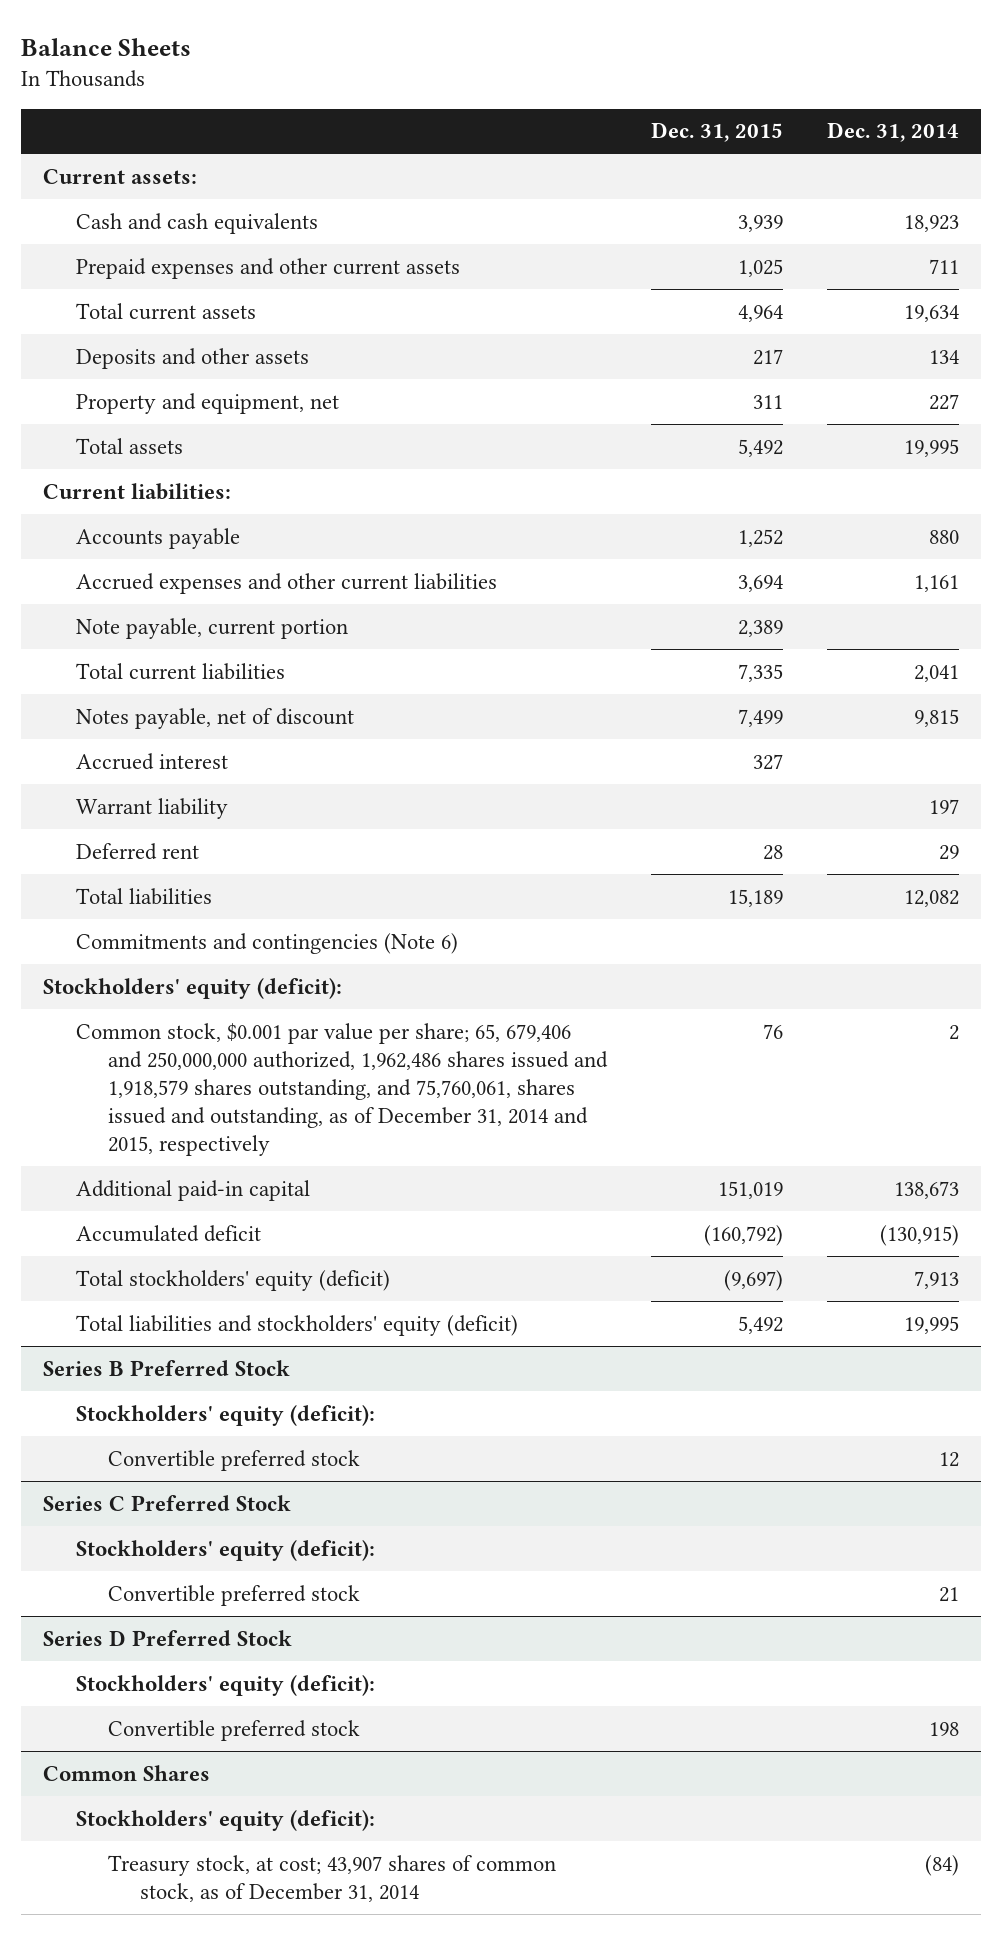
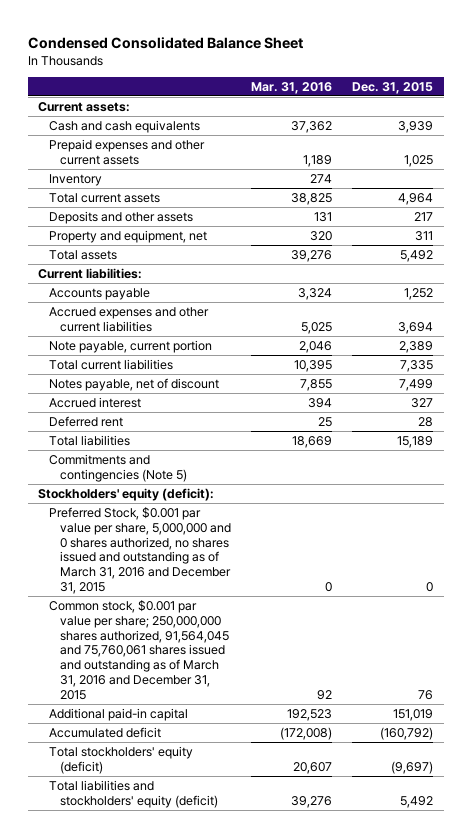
[21,38,192,57] Balance Sheets -> [28,36,304,49] Condensed Consolidated Balance Sheet
[826,122,959,143] Dec. 31, 2014 -> none
none -> [250,81,332,94] Mar. 31, 2016
none -> [48,173,102,186] Inventory
[75,797,228,819] Warrant liability -> none
[75,932,458,954] Commitments and contingencies (Note 6) -> [48,453,187,482] Commitments and contingencies (Note 5)
none -> [48,506,231,595] Preferred Stock, $0.001 par value per share, 5,000,000 and 0 shares authorized, no shares issued and outstanding as of March 31, 2016 and December 31, 2015
[75,1022,608,1156] Common stock, $0.001 par value per share; 65, 679,406 and 250,000,000 authorized, 1,962,486 shares issued and 1,918,579 shares outstanding, and 75,760,061, shares issued and outstanding, as of December 31, 2014 and 2015, respectively -> [48,599,229,701] Common stock, $0.001 par value per share; 250,000,000 shares authorized, 91,564,045 and 75,760,061 shares issued and outstanding as of March 31, 2016 and December 31, 2015
[43,1359,291,1376] Series B Preferred Stock -> none
[75,1404,375,1426] Stockholders' equity (deficit): -> none
[107,1449,360,1471] Convertible preferred stock -> none
[43,1494,292,1511] Series C Preferred Stock -> none
[75,1539,375,1561] Stockholders' equity (deficit): -> none
[107,1584,360,1606] Convertible preferred stock -> none
[43,1629,293,1646] Series D Preferred Stock -> none
[75,1674,375,1696] Stockholders' equity (deficit): -> none
[107,1719,360,1741] Convertible preferred stock -> none
[43,1764,211,1781] Common Shares -> none
[75,1809,375,1831] Stockholders' equity (deficit): -> none
[107,1854,556,1902] Treasury stock, at cost; 43,907 shares of common stock, as of December 31, 2014 -> none

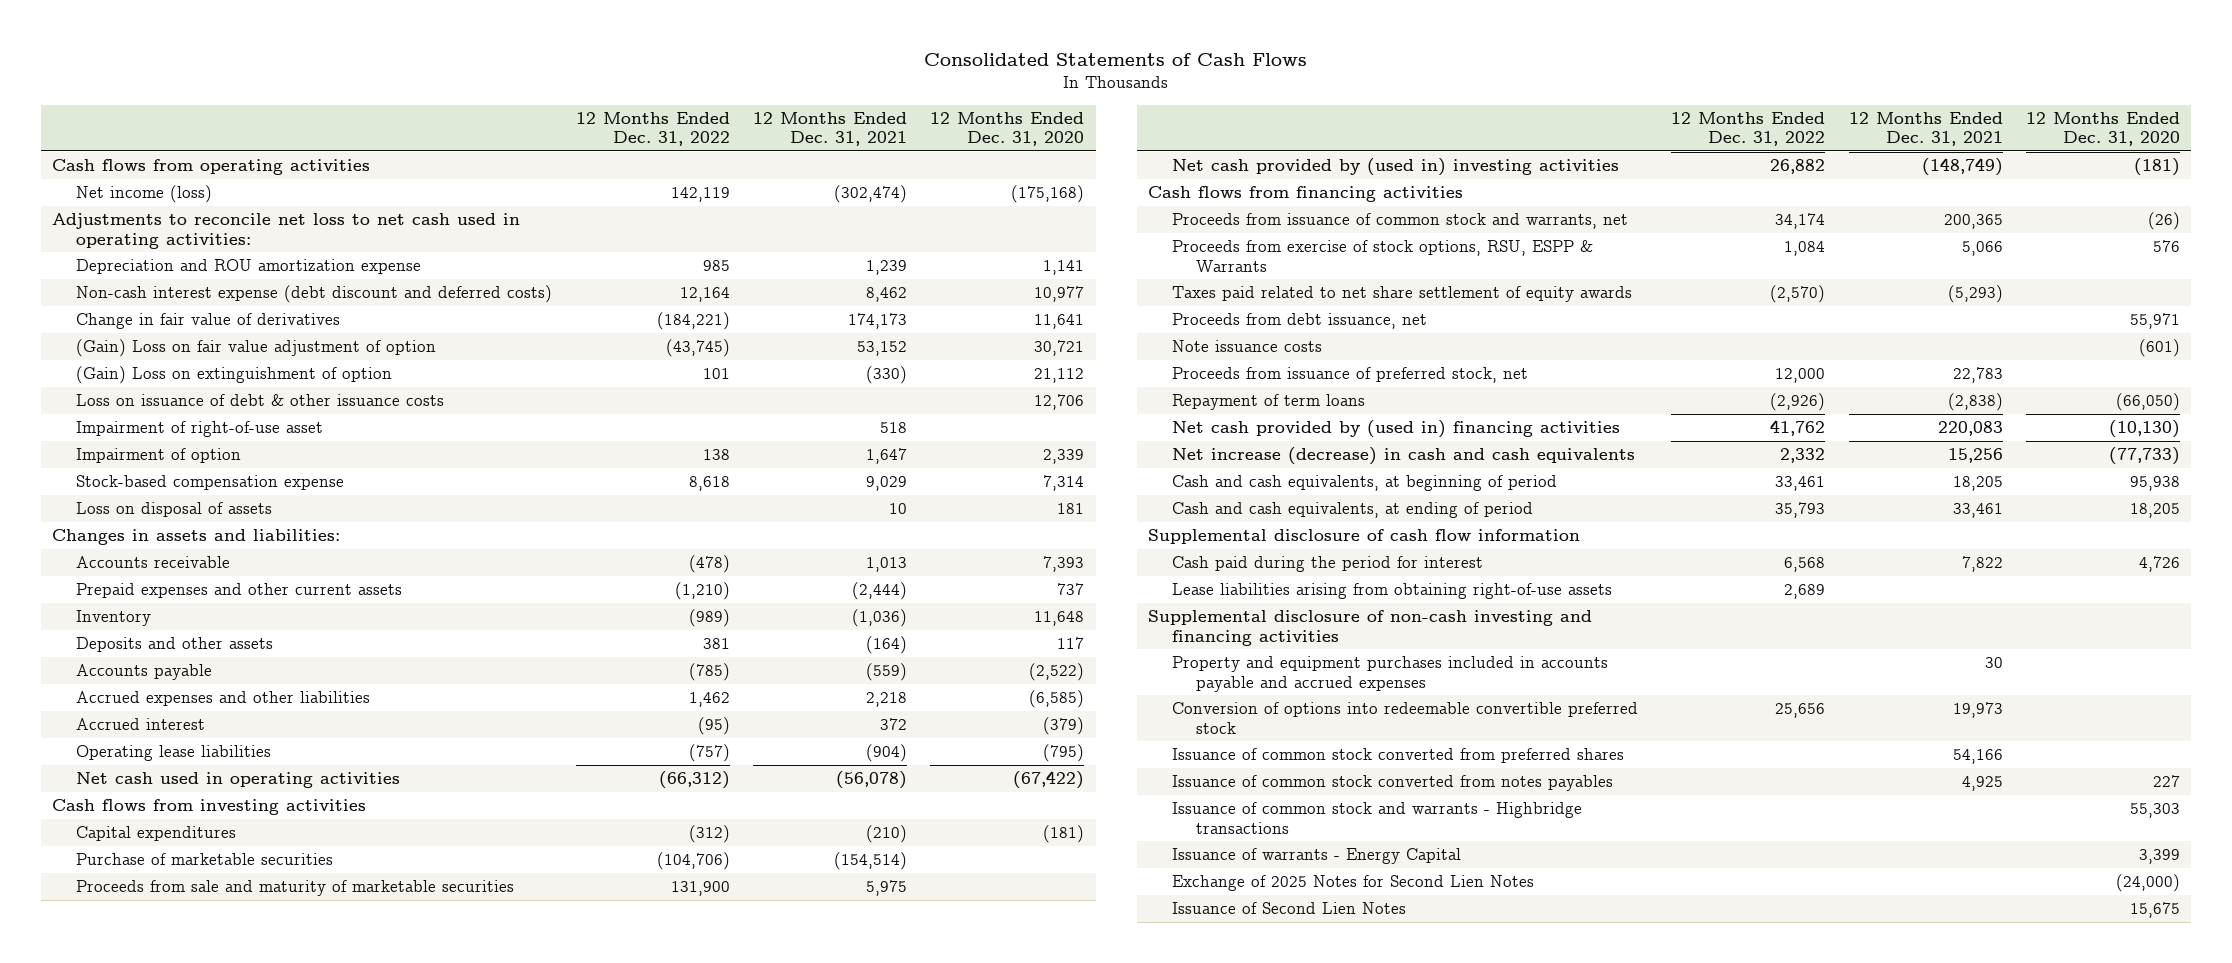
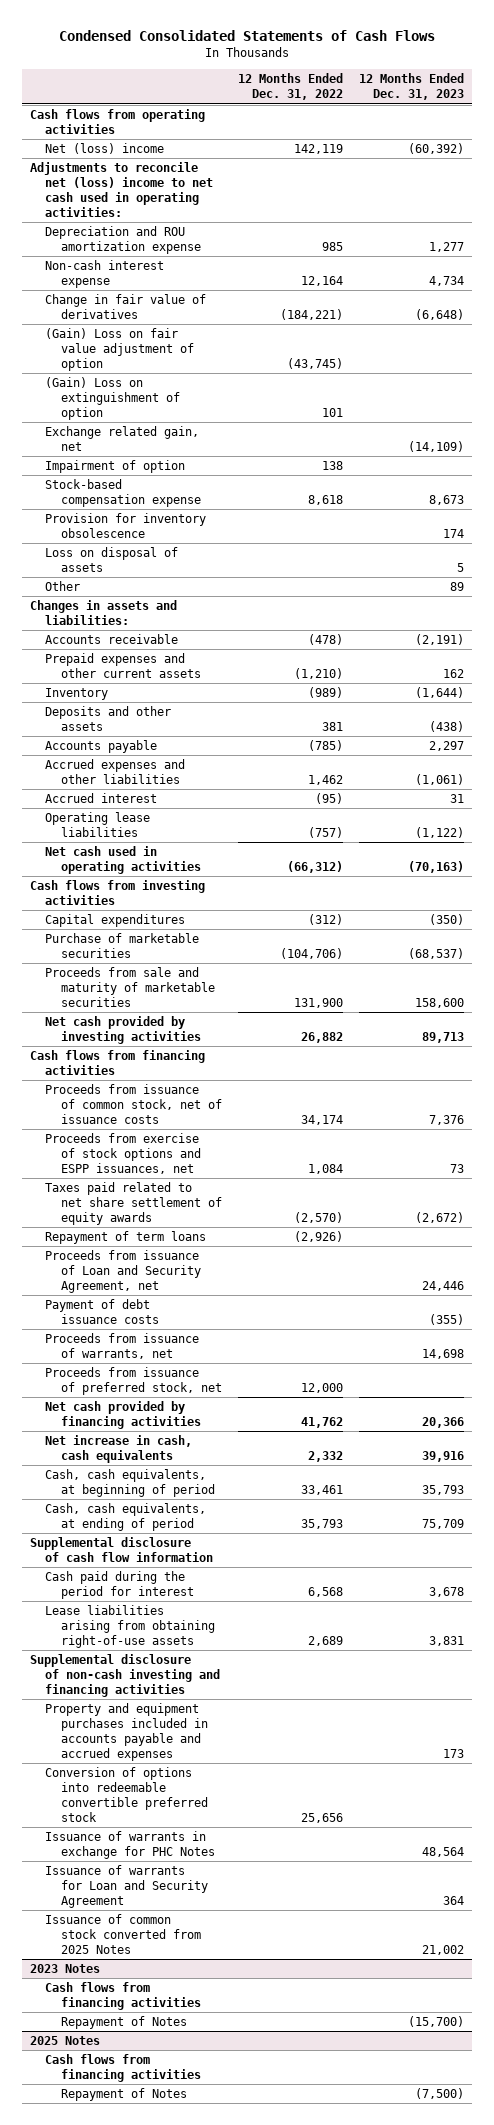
[924,53,1308,67] Consolidated Statements of Cash Flows -> [58,29,435,41] Condensed Consolidated Statements of Cash Flows
[752,111,907,147] 12 Months Ended Dec. 31, 2021 -> none
[930,111,1085,147] 12 Months Ended Dec. 31, 2020 -> none
none -> [358,73,464,101] 12 Months Ended Dec. 31, 2023
[76,185,213,204] Net income (loss) -> [45,142,165,154] Net (loss) income
[52,213,521,249] Adjustments to reconcile net loss to net cash used in operating activities: -> [29,161,214,218] Adjustments to reconcile net (loss) income to net cash used in operating activities:
[76,285,553,304] Non-cash interest expense (debt discount and deferred costs) -> [45,259,165,288] Non-cash interest expense
[76,394,445,407] Loss on issuance of debt & other issuance costs -> none
[76,421,324,438] Impairment of right-of-use asset -> none
none -> [45,425,200,451] Exchange related gain, net
none -> [45,512,207,538] Provision for inventory obsolescence
none -> [45,580,81,591] Other
[1172,158,1620,177] Net cash provided by (used in) investing activities -> [45,1015,201,1044] Net cash provided by investing activities
[1172,213,1629,230] Proceeds from issuance of common stock and warrants, net -> [45,1083,222,1125] Proceeds from issuance of common stock, net of issuance costs
[1172,240,1594,272] Proceeds from exercise of stock options, RSU, ESPP & Warrants -> [45,1132,201,1175] Proceeds from exercise of stock options and ESPP issuances, net
[1172,313,1428,330] Proceeds from debt issuance, net -> none
[1172,340,1323,353] Note issuance costs -> none
none -> [45,1249,201,1294] Proceeds from issuance of Loan and Security Agreement, net
none -> [45,1298,159,1324] Payment of debt issuance costs
none -> [45,1332,200,1359] Proceeds from issuance of warrants, net
[1172,367,1529,384] Proceeds from issuance of preferred stock, net -> [45,1366,222,1395] Proceeds from issuance of preferred stock, net
[1172,420,1621,439] Net cash provided by (used in) financing activities -> [45,1400,201,1429] Net cash provided by financing activities
[1172,447,1636,466] Net increase (decrease) in cash and cash equivalents -> [45,1434,193,1463] Net increase in cash, cash equivalents
[1172,475,1558,492] Cash and cash equivalents, at beginning of period -> [45,1468,215,1497] Cash, cash equivalents, at beginning of period
[1172,502,1534,519] Cash and cash equivalents, at ending of period -> [45,1502,207,1531] Cash, cash equivalents, at ending of period
[1172,748,1625,764] Issuance of common stock converted from preferred shares -> none
[1172,802,1583,834] Issuance of common stock and warrants - Highbridge transactions -> none
[1172,848,1462,865] Issuance of warrants - Energy Capital -> none
[1172,875,1535,892] Exchange of 2025 Notes for Second Lien Notes -> none
[1172,902,1407,915] Issuance of Second Lien Notes -> none
none -> [45,1830,215,1859] Issuance of warrants in exchange for PHC Notes
none -> [45,1864,208,1909] Issuance of warrants for Loan and Security Agreement
[1172,775,1614,792] Issuance of common stock converted from notes payables -> [45,1913,201,1955] Issuance of common stock converted from 2025 Notes
none -> [29,1963,100,1973] 2023 Notes
none -> [45,1981,201,2010] Cash flows from financing activities
none -> [60,2015,187,2029] Repayment of Notes
none -> [29,2035,100,2045] 2025 Notes
none -> [45,2053,201,2082] Cash flows from financing activities
none -> [60,2087,187,2101] Repayment of Notes

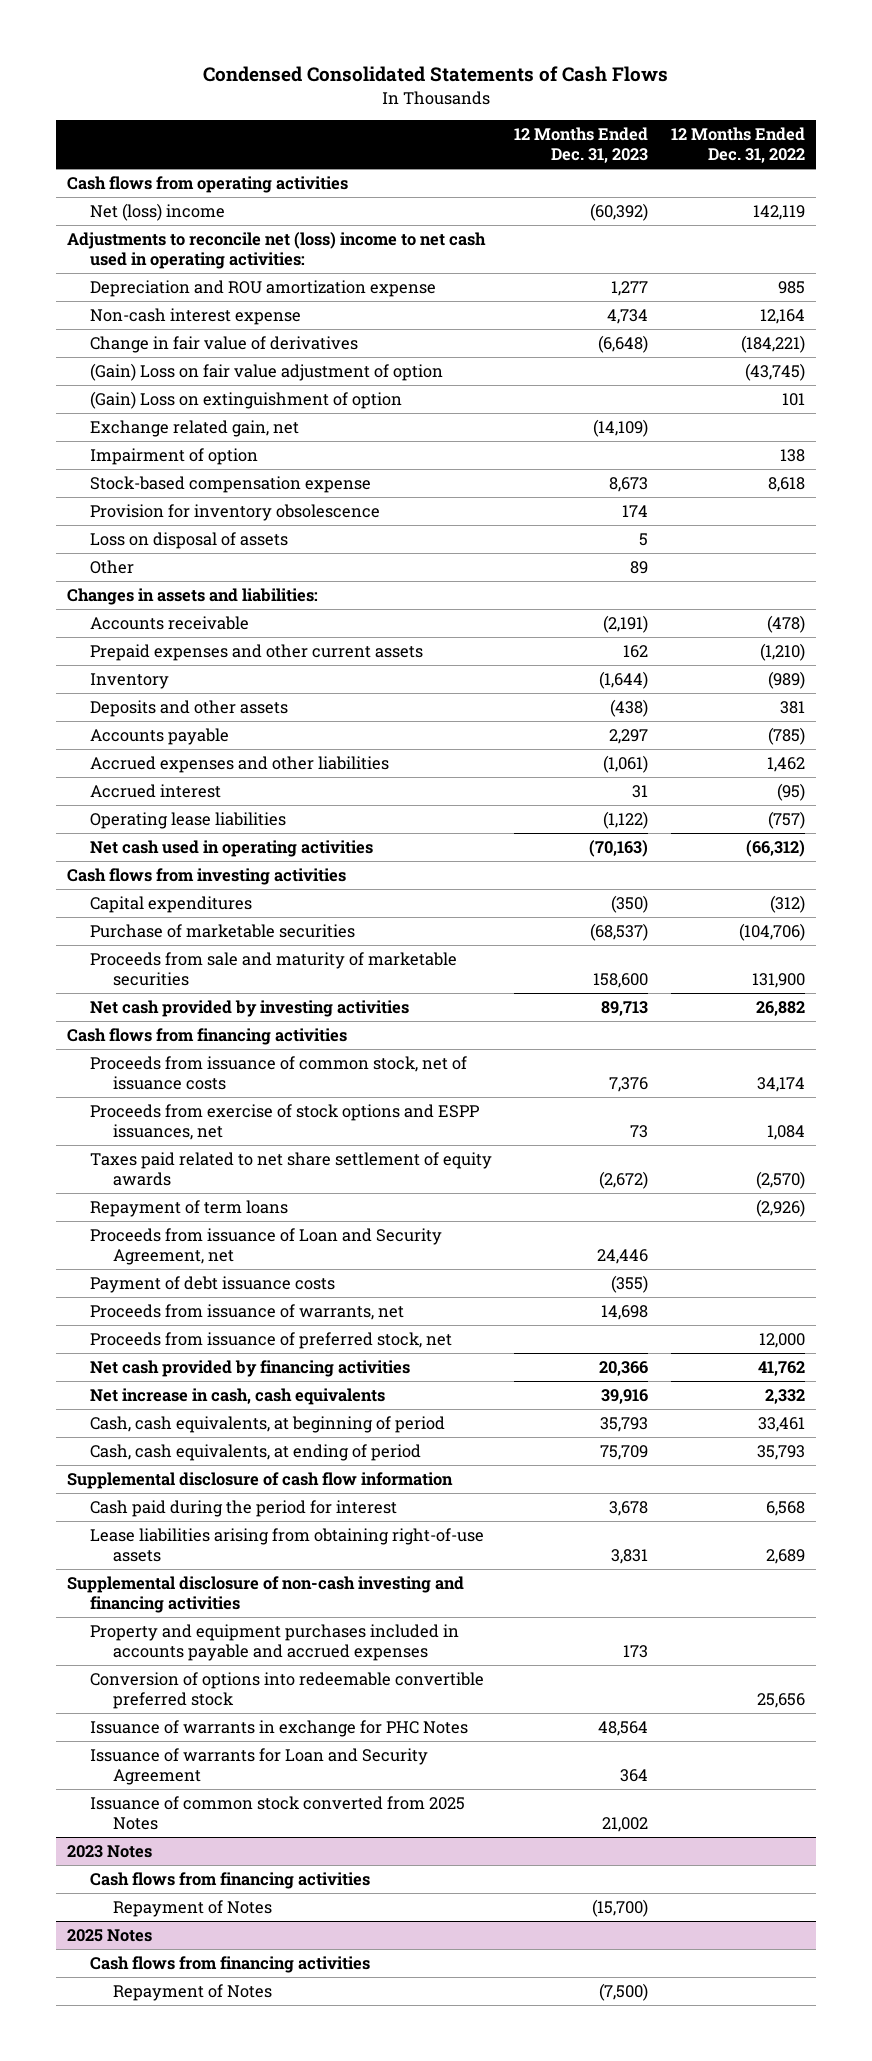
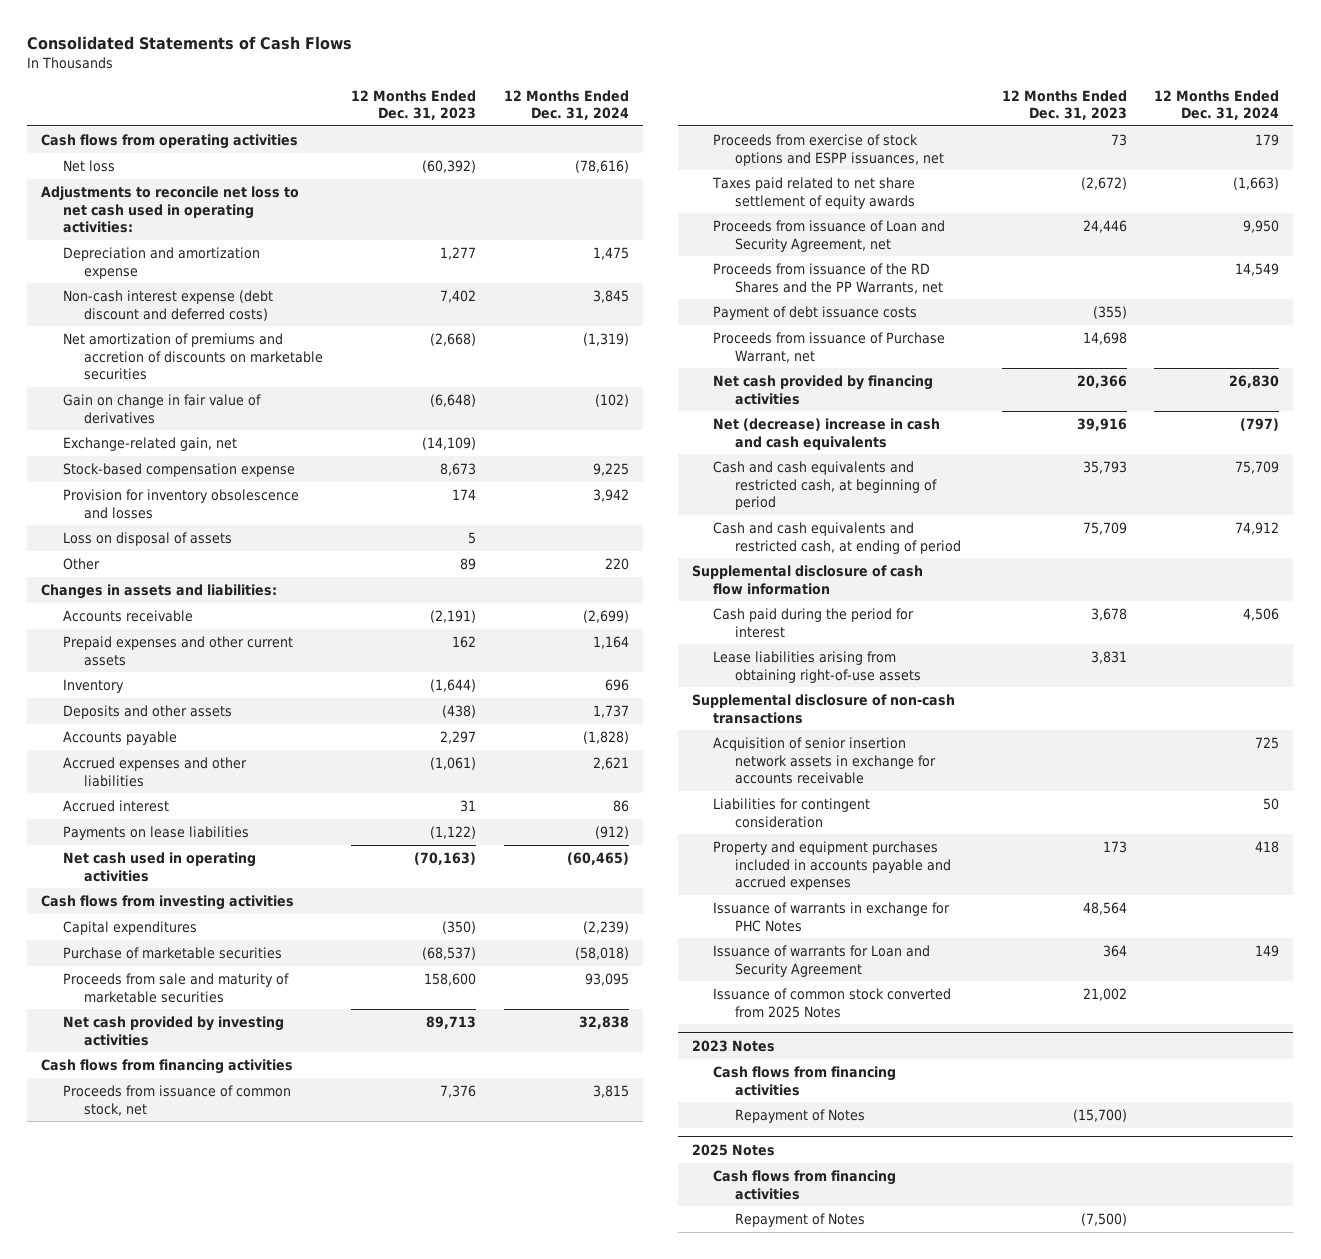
[202,66,668,83] Condensed Consolidated Statements of Cash Flows -> [27,36,353,51] Consolidated Statements of Cash Flows
[670,127,805,163] 12 Months Ended Dec. 31, 2022 -> none
none -> [503,89,629,121] 12 Months Ended Dec. 31, 2024
[89,363,443,382] (Gain) Loss on fair value adjustment of option -> none
[89,391,402,410] (Gain) Loss on extinguishment of option -> none
[89,448,258,466] Impairment of option -> none
[89,203,225,222] Net (loss) income -> [62,160,115,173] Net loss
[67,232,487,269] Adjustments to reconcile net (loss) income to net cash used in operating activities: -> [41,186,300,234] Adjustments to reconcile net loss to net cash used in operating activities:
[89,280,436,298] Depreciation and ROU amortization expense -> [62,247,260,279] Depreciation and amortization expense
[89,308,301,326] Non-cash interest expense -> [62,290,273,321] Non-cash interest expense (debt discount and deferred costs)
[607,309,649,325] 4,734 -> [439,290,476,304] 7,402
none -> [62,333,323,381] Net amortization of premiums and accretion of discounts on marketable securities
[89,336,358,354] Change in fair value of derivatives -> [62,394,261,424] Gain on change in fair value of derivatives
[89,420,299,438] Exchange related gain, net -> [62,437,237,452] Exchange-related gain, net
[89,504,380,522] Provision for inventory obsolescence -> [62,489,299,519] Provision for inventory obsolescence and losses
[89,812,286,830] Operating lease liabilities -> [62,826,249,841] Payments on lease liabilities
[89,1056,467,1090] Proceeds from issuance of common stock, net of issuance costs -> [62,1085,291,1116] Proceeds from issuance of common stock, net
[89,1200,288,1218] Repayment of term loans -> none
none -> [713,263,943,294] Proceeds from issuance of the RD Shares and the PP Warrants, net
[89,1332,452,1350] Proceeds from issuance of preferred stock, net -> none
[89,1304,404,1321] Proceeds from issuance of warrants, net -> [713,332,946,363] Proceeds from issuance of Purchase Warrant, net
[89,1388,385,1406] Net increase in cash, cash equivalents -> [713,418,941,450] Net (decrease) increase in cash and cash equivalents
[89,1416,445,1434] Cash, cash equivalents, at beginning of period -> [713,461,937,511] Cash and cash equivalents and restricted cash, at beginning of period
[89,1444,421,1462] Cash, cash equivalents, at ending of period -> [713,522,961,554] Cash and cash equivalents and restricted cash, at ending of period
[67,1576,465,1613] Supplemental disclosure of non-cash investing and financing activities -> [691,694,955,724] Supplemental disclosure of non-cash transactions
none -> [713,737,936,785] Acquisition of senior insertion network assets in exchange for accounts receivable
none -> [713,798,871,828] Liabilities for contingent consideration
[89,1672,484,1709] Conversion of options into redeemable convertible preferred stock -> none

